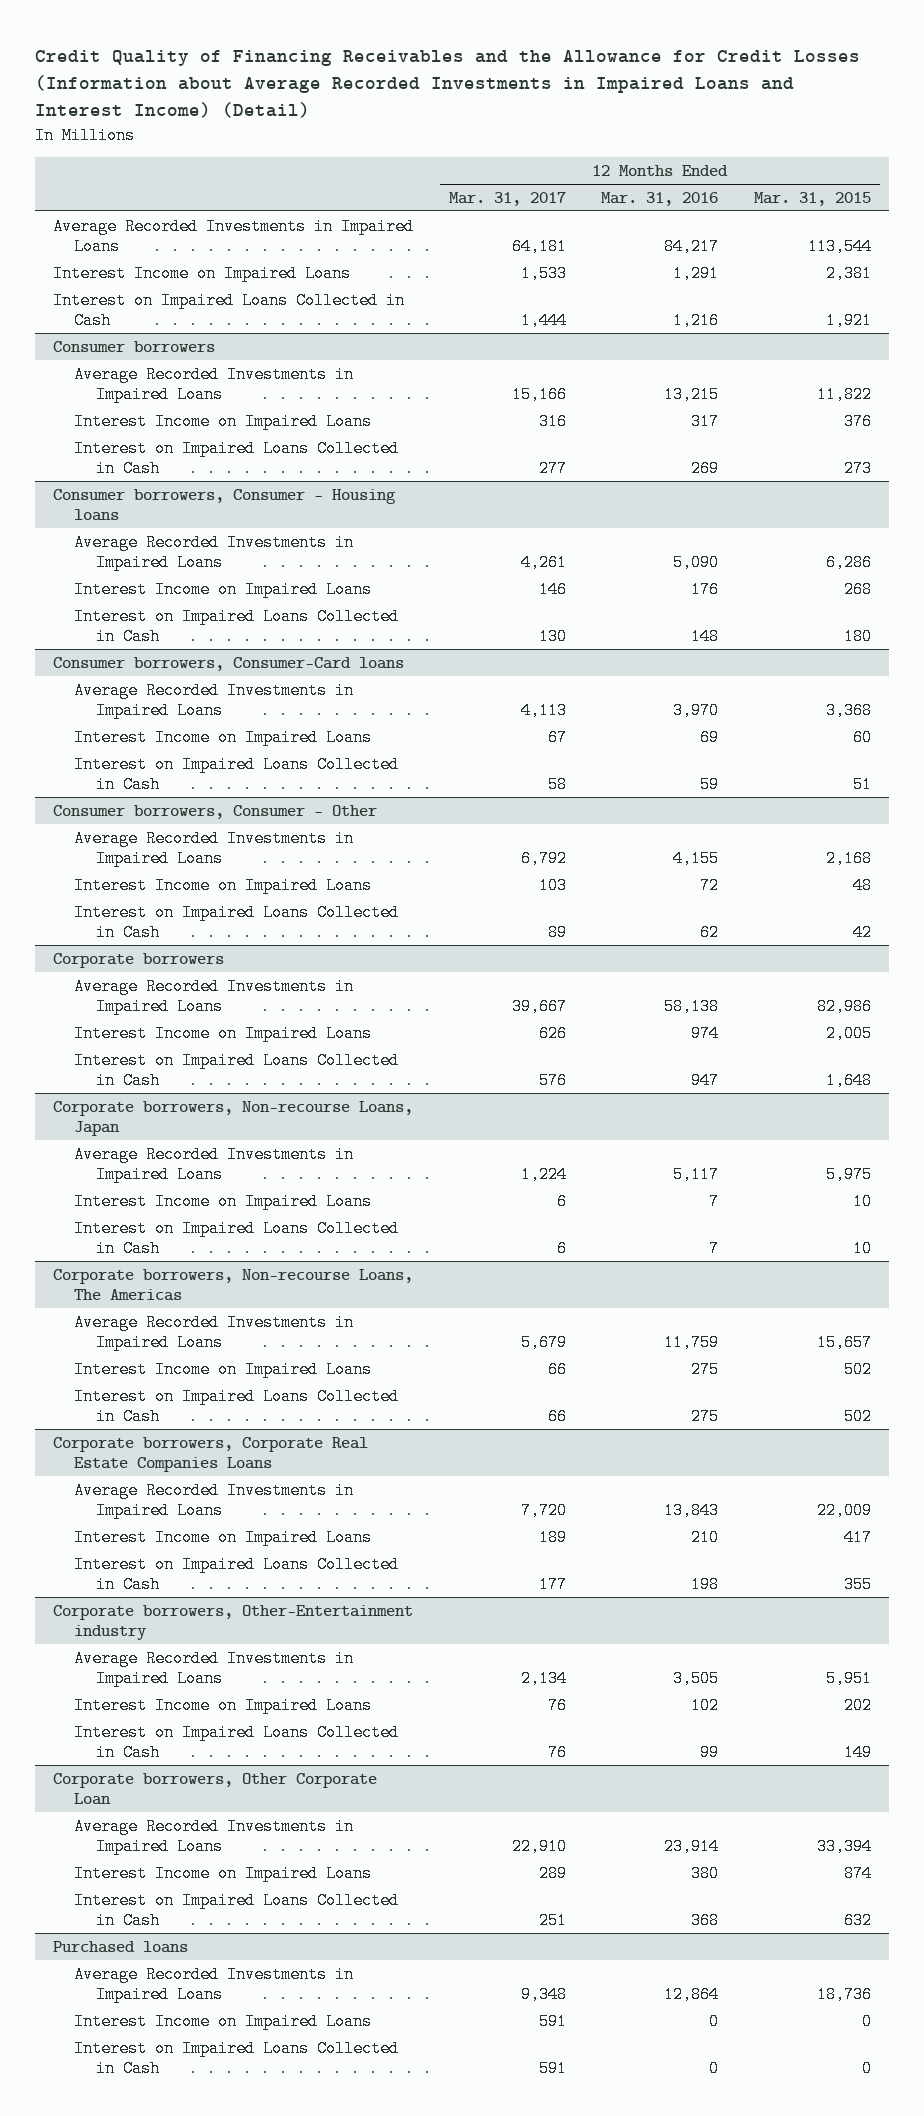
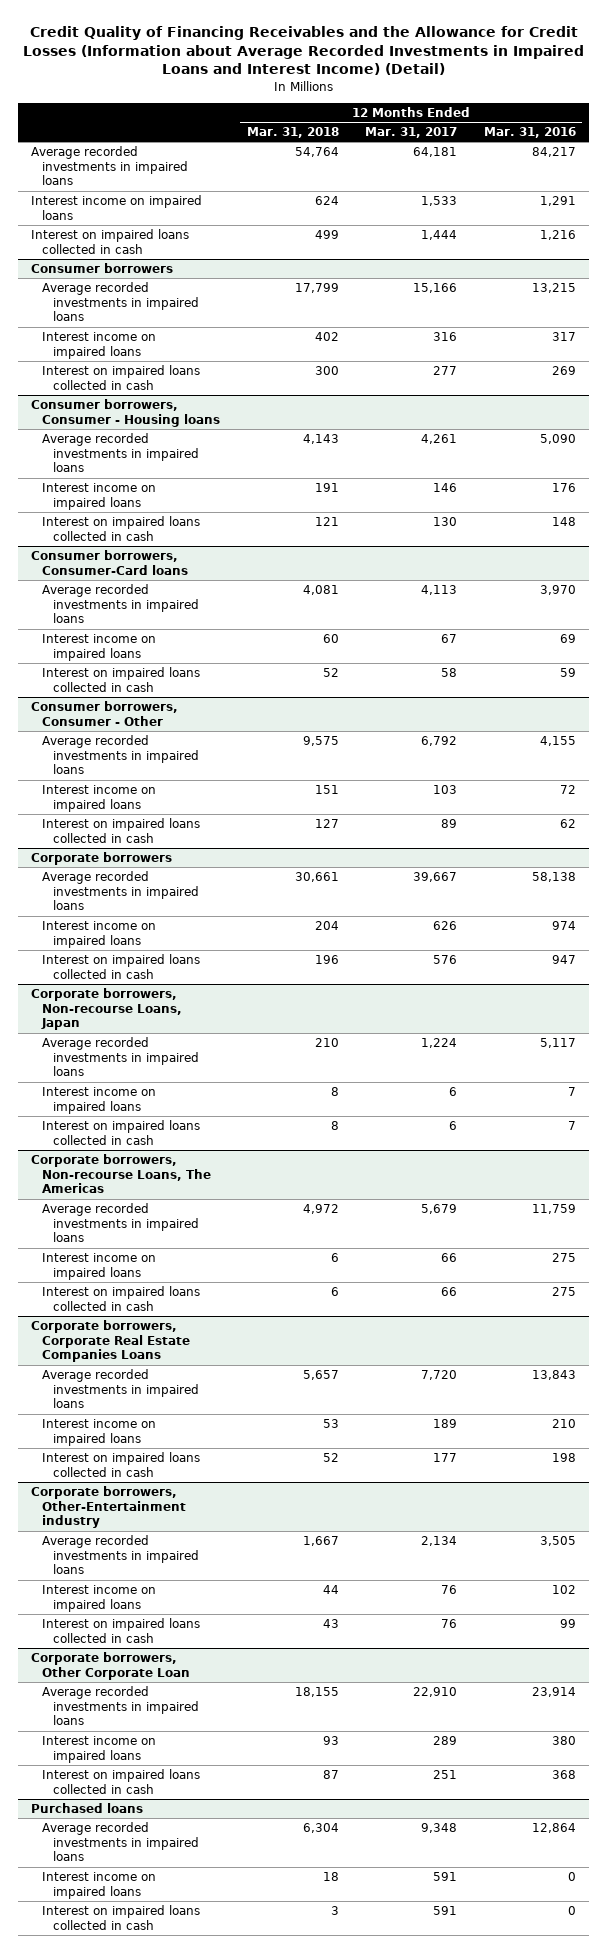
[754,191,872,206] Mar. 31, 2015 -> none
none -> [246,127,339,139] Mar. 31, 2018
[53,217,415,256] Average Recorded Investments in Impaired Loans -> [31,146,189,186] Average recorded investments in impaired loans
[53,264,352,282] Interest Income on Impaired Loans -> [31,195,203,220] Interest income on impaired loans
[53,291,406,330] Interest on Impaired Loans Collected in Cash -> [31,229,190,254] Interest on impaired loans collected in cash
[74,365,355,404] Average Recorded Investments in Impaired Loans -> [42,282,200,322] Average recorded investments in impaired loans
[74,412,373,430] Interest Income on Impaired Loans -> [42,332,157,359] Interest income on impaired loans
[74,439,400,478] Interest on Impaired Loans Collected in Cash -> [42,365,201,390] Interest on impaired loans collected in cash
[74,533,355,572] Average Recorded Investments in Impaired Loans -> [42,433,200,473] Average recorded investments in impaired loans
[74,580,373,598] Interest Income on Impaired Loans -> [42,483,157,510] Interest income on impaired loans
[74,607,400,646] Interest on Impaired Loans Collected in Cash -> [42,516,201,541] Interest on impaired loans collected in cash
[74,681,355,720] Average Recorded Investments in Impaired Loans -> [42,584,200,624] Average recorded investments in impaired loans
[74,728,373,746] Interest Income on Impaired Loans -> [42,634,157,661] Interest income on impaired loans
[74,755,400,794] Interest on Impaired Loans Collected in Cash -> [42,667,201,692] Interest on impaired loans collected in cash
[74,829,355,868] Average Recorded Investments in Impaired Loans -> [42,735,200,775] Average recorded investments in impaired loans
[74,876,373,894] Interest Income on Impaired Loans -> [42,785,157,812] Interest income on impaired loans
[74,903,400,942] Interest on Impaired Loans Collected in Cash -> [42,818,201,843] Interest on impaired loans collected in cash
[74,977,355,1016] Average Recorded Investments in Impaired Loans -> [42,871,200,911] Average recorded investments in impaired loans
[74,1024,373,1042] Interest Income on Impaired Loans -> [42,921,157,948] Interest income on impaired loans
[74,1051,400,1090] Interest on Impaired Loans Collected in Cash -> [42,954,201,979] Interest on impaired loans collected in cash
[74,1145,355,1184] Average Recorded Investments in Impaired Loans -> [42,1037,200,1077] Average recorded investments in impaired loans
[74,1192,373,1210] Interest Income on Impaired Loans -> [42,1087,157,1114] Interest income on impaired loans
[74,1219,400,1258] Interest on Impaired Loans Collected in Cash -> [42,1120,201,1145] Interest on impaired loans collected in cash
[74,1313,355,1352] Average Recorded Investments in Impaired Loans -> [42,1203,200,1243] Average recorded investments in impaired loans
[74,1360,373,1378] Interest Income on Impaired Loans -> [42,1253,157,1280] Interest income on impaired loans
[74,1387,400,1426] Interest on Impaired Loans Collected in Cash -> [42,1286,201,1311] Interest on impaired loans collected in cash
[74,1481,355,1520] Average Recorded Investments in Impaired Loans -> [42,1369,200,1409] Average recorded investments in impaired loans
[74,1528,373,1546] Interest Income on Impaired Loans -> [42,1419,157,1446] Interest income on impaired loans
[74,1555,400,1594] Interest on Impaired Loans Collected in Cash -> [42,1452,201,1477] Interest on impaired loans collected in cash
[74,1649,355,1688] Average Recorded Investments in Impaired Loans -> [42,1535,200,1575] Average recorded investments in impaired loans
[74,1696,373,1714] Interest Income on Impaired Loans -> [42,1585,157,1612] Interest income on impaired loans
[74,1723,400,1762] Interest on Impaired Loans Collected in Cash -> [42,1618,201,1643] Interest on impaired loans collected in cash
[74,1817,355,1856] Average Recorded Investments in Impaired Loans -> [42,1686,200,1726] Average recorded investments in impaired loans
[74,1864,373,1882] Interest Income on Impaired Loans -> [42,1736,157,1763] Interest income on impaired loans
[74,1891,400,1930] Interest on Impaired Loans Collected in Cash -> [42,1769,201,1794] Interest on impaired loans collected in cash
[74,1965,355,2004] Average Recorded Investments in Impaired Loans -> [42,1822,200,1862] Average recorded investments in impaired loans
[74,2012,373,2030] Interest Income on Impaired Loans -> [42,1872,157,1899] Interest income on impaired loans
[74,2039,400,2078] Interest on Impaired Loans Collected in Cash -> [42,1905,201,1930] Interest on impaired loans collected in cash

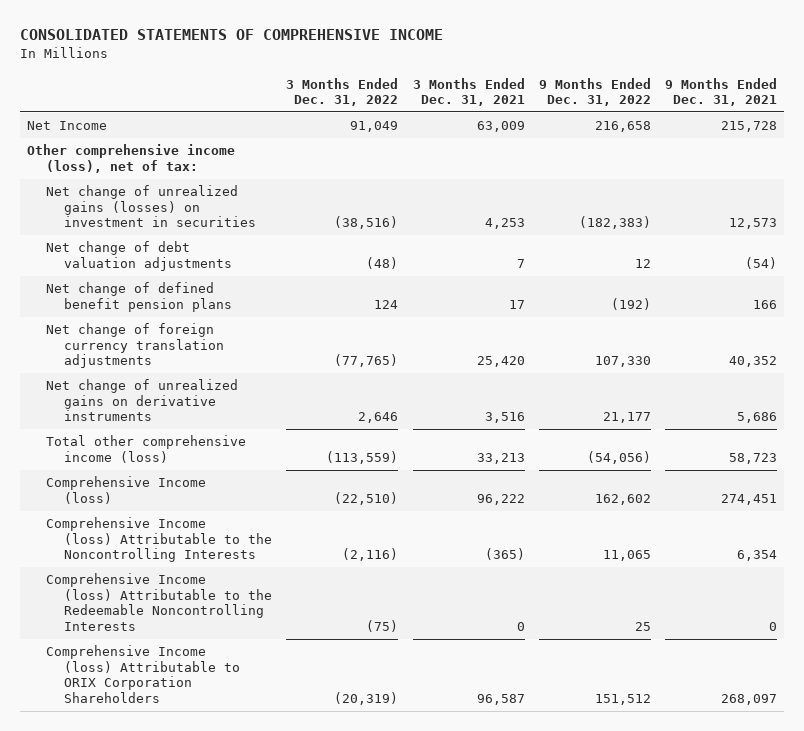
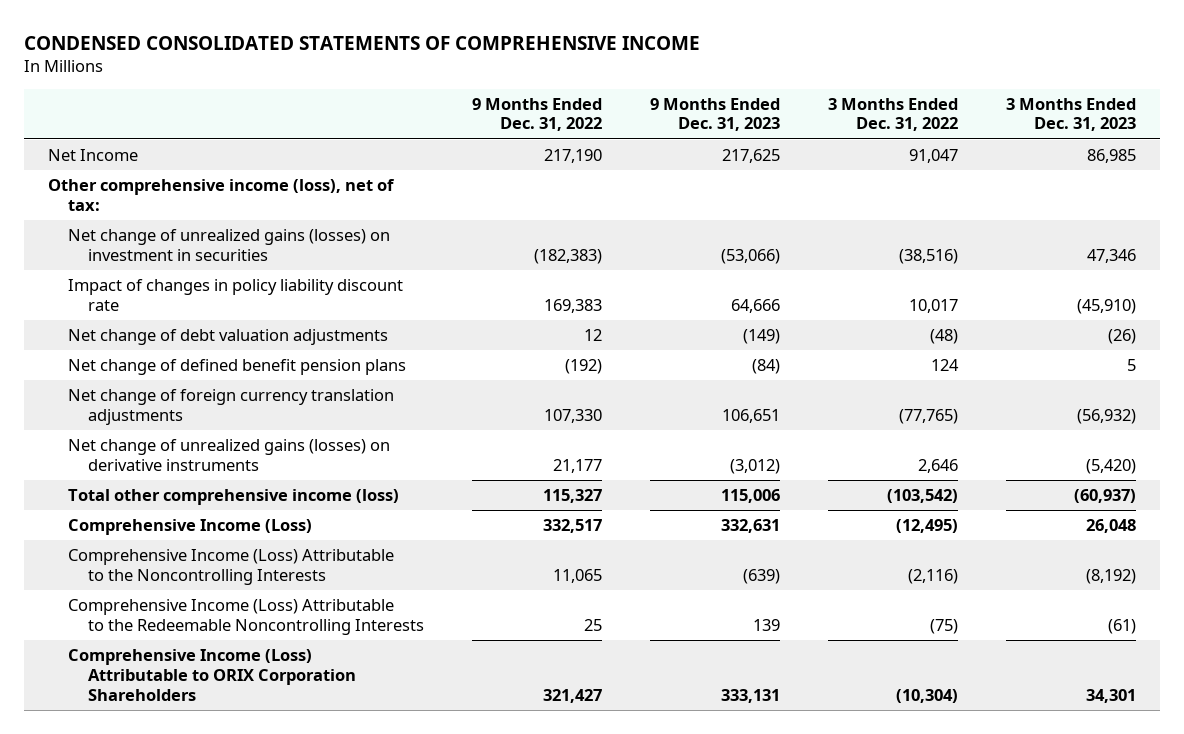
[20,29,444,41] CONSOLIDATED STATEMENTS OF COMPREHENSIVE INCOME -> [24,35,701,50] CONDENSED CONSOLIDATED STATEMENTS OF COMPREHENSIVE INCOME
[412,77,525,107] 3 Months Ended Dec. 31, 2021 -> none
[665,77,778,107] 9 Months Ended Dec. 31, 2021 -> none
none -> [650,97,781,132] 9 Months Ended Dec. 31, 2023
none -> [1006,97,1137,132] 3 Months Ended Dec. 31, 2023
[350,121,399,133] 91,049 -> [909,149,959,164] 91,047
[594,121,651,133] 216,658 -> [543,149,602,164] 217,190
none -> [67,279,403,311] Impact of changes in policy liability discount rate
[45,379,238,422] Net change of unrealized gains on derivative instruments -> [67,439,390,471] Net change of unrealized gains (losses) on derivative instruments
[326,450,399,464] (113,559) -> [887,489,959,504] (103,542)
[586,450,651,464] (54,056) -> [542,489,602,504] 115,327
[45,476,206,504] Comprehensive Income (loss) -> [67,519,312,536] Comprehensive Income (Loss)
[334,491,399,505] (22,510) -> [896,519,959,534] (12,495)
[594,493,651,505] 162,602 -> [542,519,602,534] 332,517
[45,517,273,563] Comprehensive Income (loss) Attributable to the Noncontrolling Interests -> [67,549,394,585] Comprehensive Income (Loss) Attributable to the Noncontrolling Interests
[45,573,273,631] Comprehensive Income (loss) Attributable to the Redeemable Noncontrolling Interests -> [67,599,424,635] Comprehensive Income (Loss) Attributable to the Redeemable Noncontrolling Interests
[45,645,241,703] Comprehensive Income (loss) Attributable to ORIX Corporation Shareholders -> [67,649,356,701] Comprehensive Income (Loss) Attributable to ORIX Corporation Shareholders
[334,691,399,705] (20,319) -> [896,688,959,703] (10,304)
[594,693,651,705] 151,512 -> [542,688,602,703] 321,427

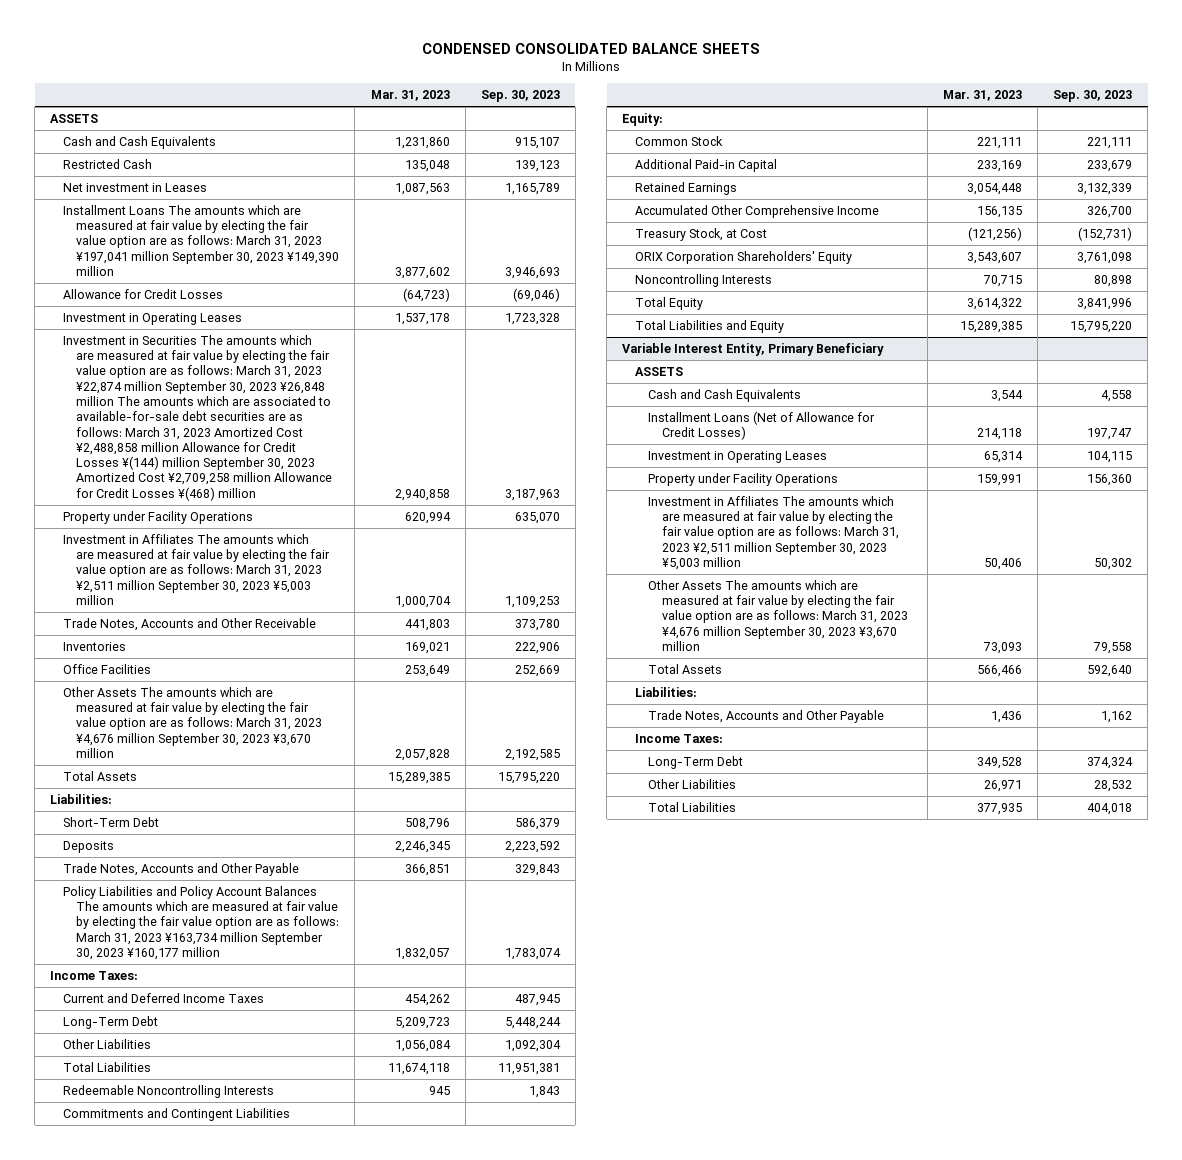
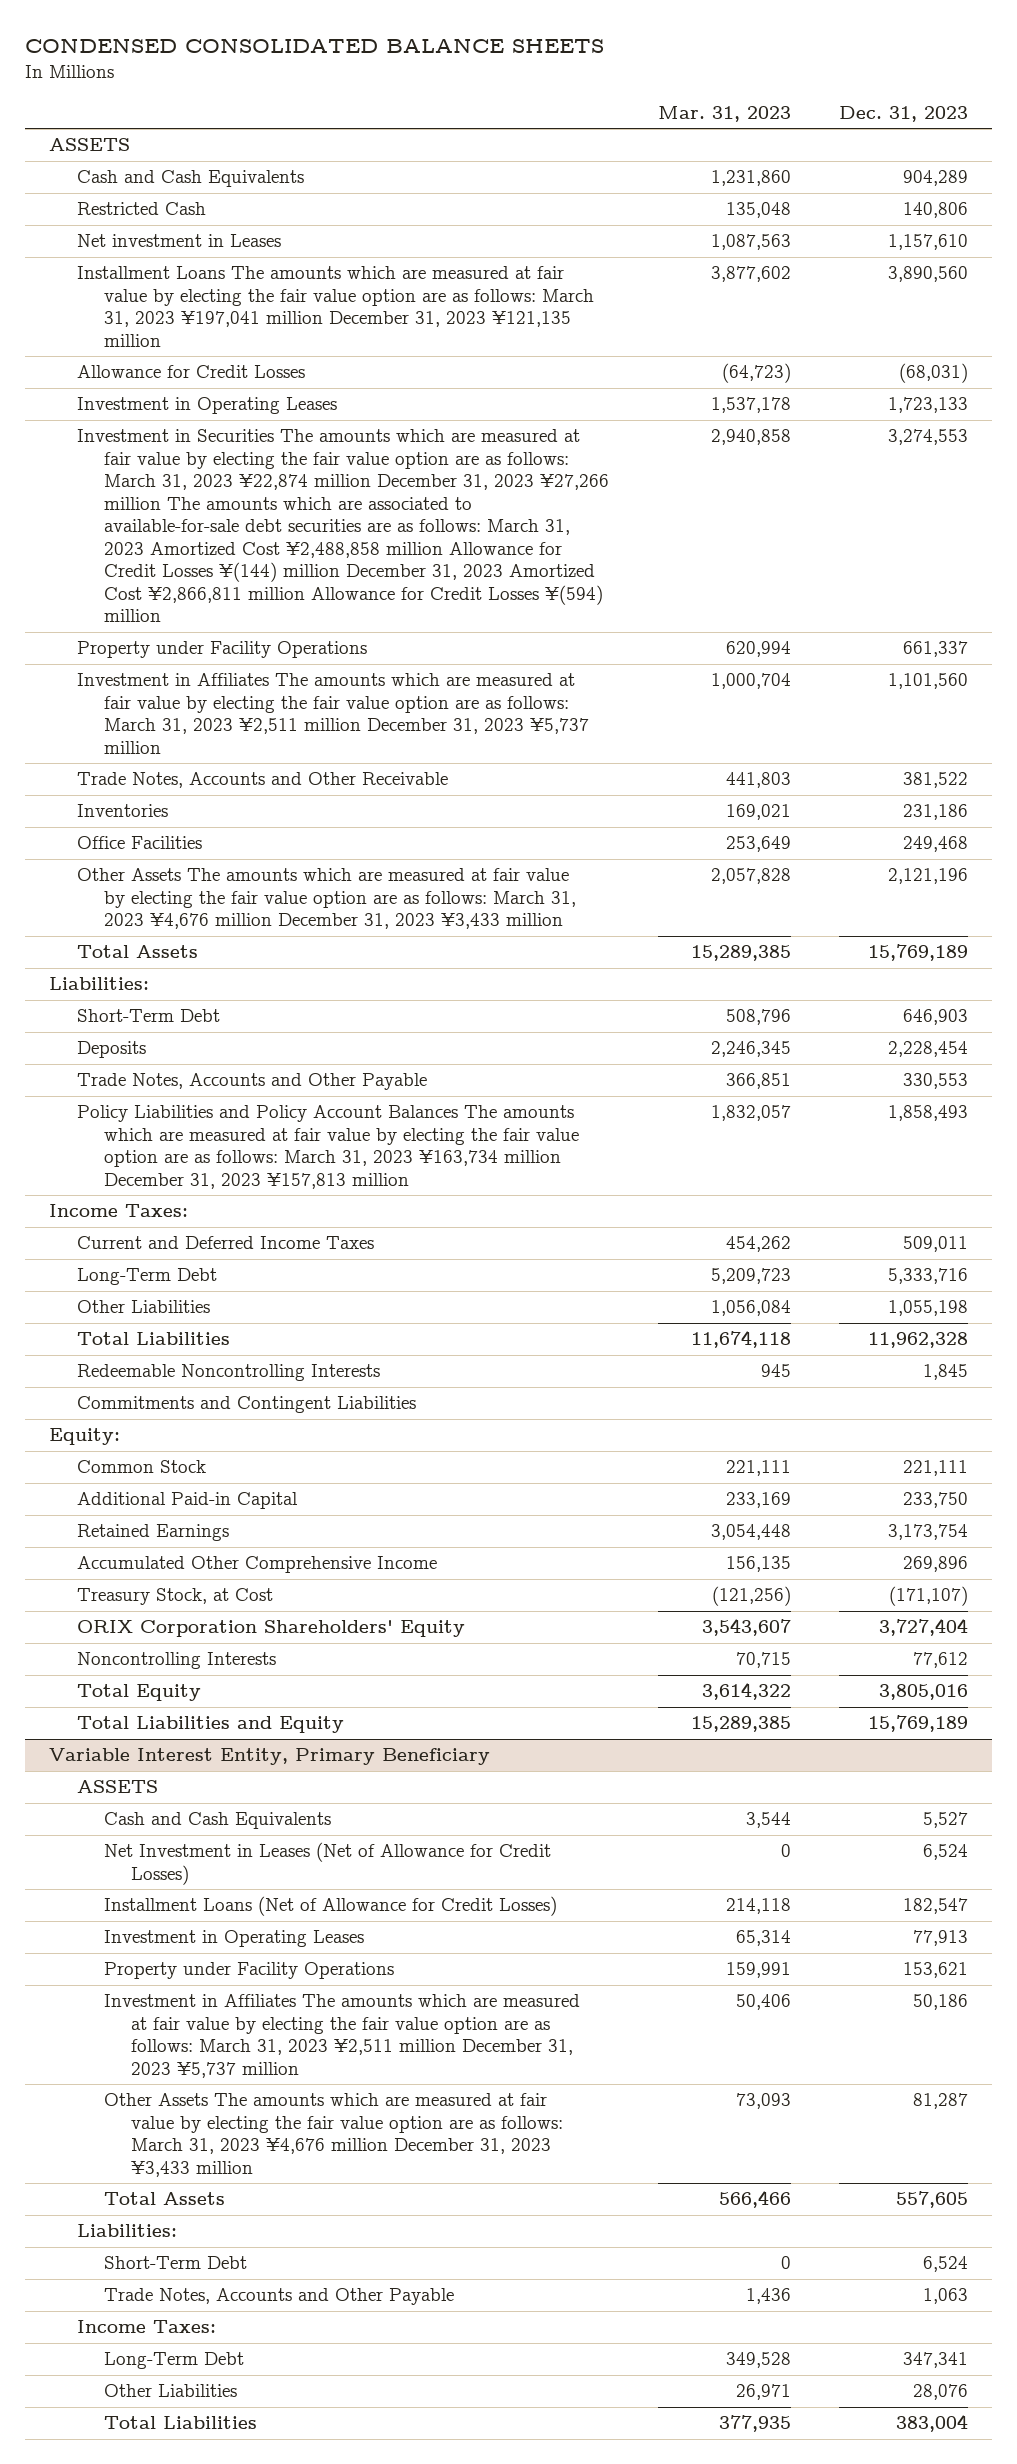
[480,90,560,103] Sep. 30, 2023 -> none
none -> [839,105,969,122] Dec. 31, 2023
[63,204,340,277] Installment Loans The amounts which are measured at fair value by electing the fair value option are as follows: March 31, 2023 ¥197,041 million September 30, 2023 ¥149,390 million -> [76,266,595,347] Installment Loans The amounts which are measured at fair value by electing the fair value option are as follows: March 31, 2023 ¥197,041 million December 31, 2023 ¥121,135 million
[63,334,333,501] Investment in Securities The amounts which are measured at fair value by electing the fair value option are as follows: March 31, 2023 ¥22,874 million September 30, 2023 ¥26,848 million The amounts which are associated to available-for-sale debt securities are as follows: March 31, 2023 Amortized Cost ¥2,488,858 million Allowance for Credit Losses ¥(144) million September 30, 2023 Amortized Cost ¥2,709,258 million Allowance for Credit Losses ¥(468) million -> [76,429,610,623] Investment in Securities The amounts which are measured at fair value by electing the fair value option are as follows: March 31, 2023 ¥22,874 million December 31, 2023 ¥27,266 million The amounts which are associated to available-for-sale debt securities are as follows: March 31, 2023 Amortized Cost ¥2,488,858 million Allowance for Credit Losses ¥(144) million December 31, 2023 Amortized Cost ¥2,866,811 million Allowance for Credit Losses ¥(594) million
[63,533,331,606] Investment in Affiliates The amounts which are measured at fair value by electing the fair value option are as follows: March 31, 2023 ¥2,511 million September 30, 2023 ¥5,003 million -> [76,673,590,754] Investment in Affiliates The amounts which are measured at fair value by electing the fair value option are as follows: March 31, 2023 ¥2,511 million December 31, 2023 ¥5,737 million
[63,686,323,759] Other Assets The amounts which are measured at fair value by electing the fair value option are as follows: March 31, 2023 ¥4,676 million September 30, 2023 ¥3,670 million -> [76,868,577,930] Other Assets The amounts which are measured at fair value by electing the fair value option are as follows: March 31, 2023 ¥4,676 million December 31, 2023 ¥3,433 million
[63,885,340,961] Policy Liabilities and Policy Account Balances The amounts which are measured at fair value by electing the fair value option are as follows: March 31, 2023 ¥163,734 million September 30, 2023 ¥160,177 million -> [76,1105,580,1189] Policy Liabilities and Policy Account Balances The amounts which are measured at fair value by electing the fair value option are as follows: March 31, 2023 ¥163,734 million December 31, 2023 ¥157,813 million
none -> [104,1842,552,1885] Net Investment in Leases (Net of Allowance for Credit Losses)
[648,495,899,571] Investment in Affiliates The amounts which are measured at fair value by electing the fair value option are as follows: March 31, 2023 ¥2,511 million September 30, 2023 ¥5,003 million -> [104,1994,581,2078] Investment in Affiliates The amounts which are measured at fair value by electing the fair value option are as follows: March 31, 2023 ¥2,511 million December 31, 2023 ¥5,737 million
[648,579,908,652] Other Assets The amounts which are measured at fair value by electing the fair value option are as follows: March 31, 2023 ¥4,676 million September 30, 2023 ¥3,670 million -> [104,2093,564,2177] Other Assets The amounts which are measured at fair value by electing the fair value option are as follows: March 31, 2023 ¥4,676 million December 31, 2023 ¥3,433 million
none -> [104,2256,248,2270] Short-Term Debt

